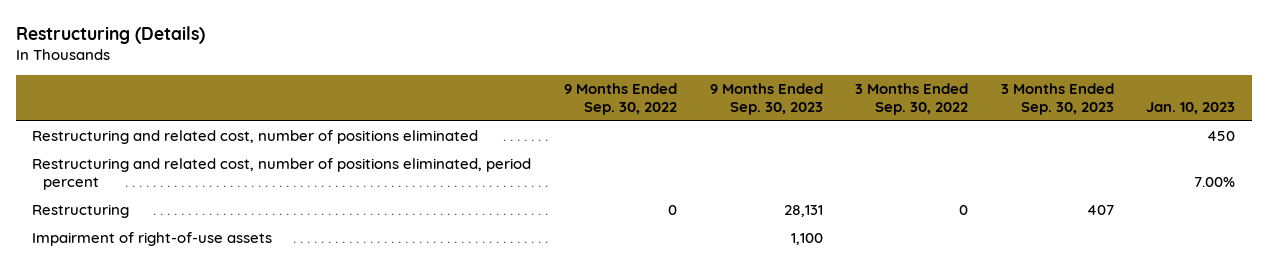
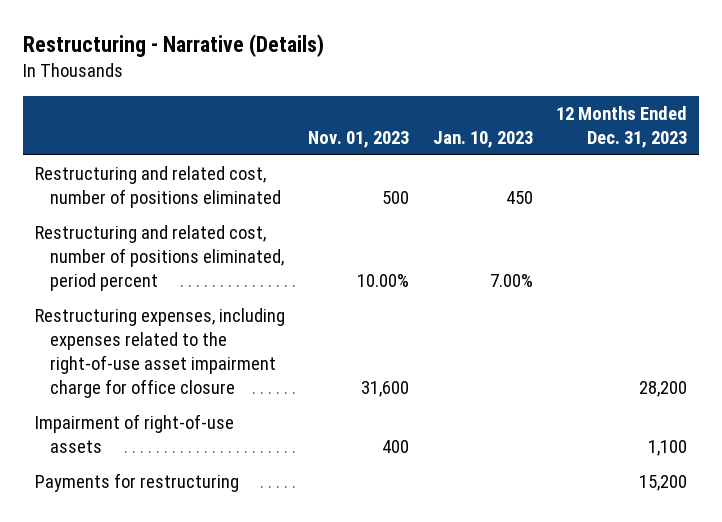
[16,25,206,44] Restructuring (Details) -> [22,33,324,57] Restructuring - Narrative (Details)
[563,83,677,116] 9 Months Ended Sep. 30, 2022 -> none
[709,83,823,116] 9 Months Ended Sep. 30, 2023 -> none
[855,83,969,116] 3 Months Ended Sep. 30, 2022 -> none
[1000,83,1114,116] 3 Months Ended Sep. 30, 2023 -> none
none -> [308,130,410,148] Nov. 01, 2023
none -> [556,105,688,148] 12 Months Ended Dec. 31, 2023
[32,204,130,219] Restructuring -> [34,308,285,398] Restructuring expenses, including expenses related to the right-of-use asset impairment charge for office closure
none -> [34,473,239,493] Payments for restructuring

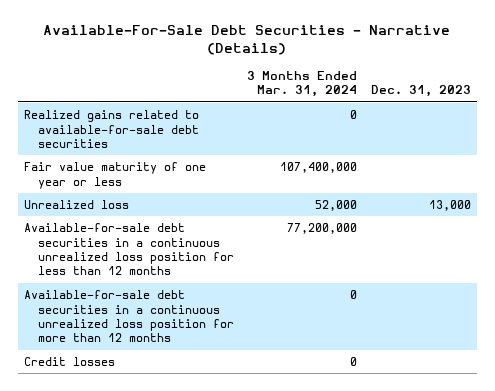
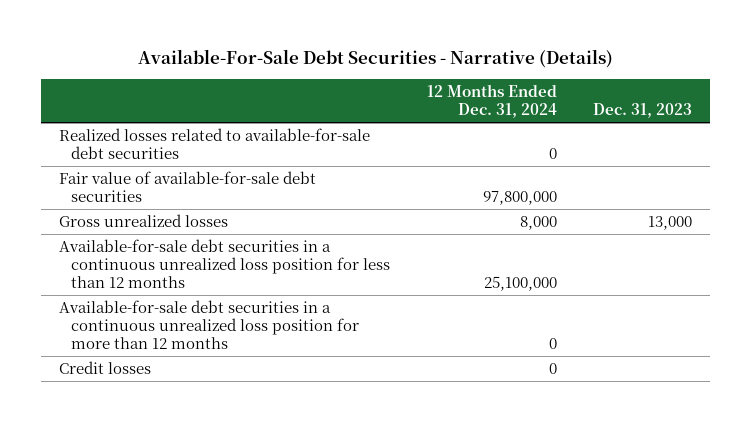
[247,70,358,98] 3 Months Ended Mar. 31, 2024 -> none
none -> [426,84,557,118] 12 Months Ended Dec. 31, 2024
[24,110,200,148] Realized gains related to available-for-sale debt securities -> [59,128,371,159] Realized losses related to available-for-sale debt securities
[24,162,207,189] Fair value maturity of one year or less -> [59,171,317,202] Fair value of available-for-sale debt securities
[24,200,130,210] Unrealized loss -> [59,214,229,228] Gross unrealized losses

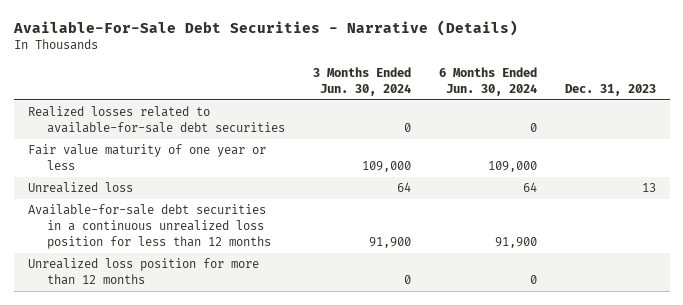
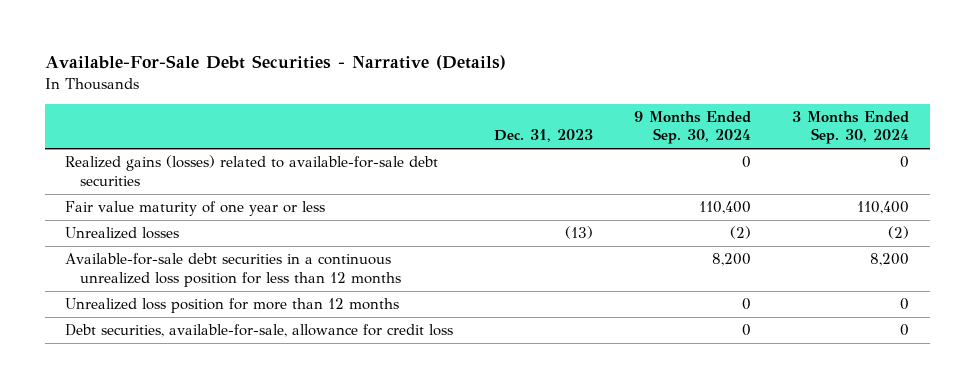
[312,66,411,96] 3 Months Ended Jun. 30, 2024 -> none
[438,66,537,96] 6 Months Ended Jun. 30, 2024 -> none
none -> [634,111,752,145] 9 Months Ended Sep. 30, 2024
none -> [792,111,910,145] 3 Months Ended Sep. 30, 2024
[27,106,285,134] Realized losses related to available-for-sale debt securities -> [65,155,439,186] Realized gains (losses) related to available-for-sale debt securities
[27,182,133,194] Unrealized loss -> [65,227,180,240] Unrealized losses
[641,183,656,193] 13 -> [565,226,594,240] (13)
none -> [65,324,454,338] Debt securities, available-for-sale, allowance for credit loss

